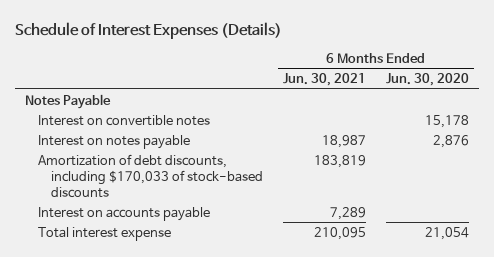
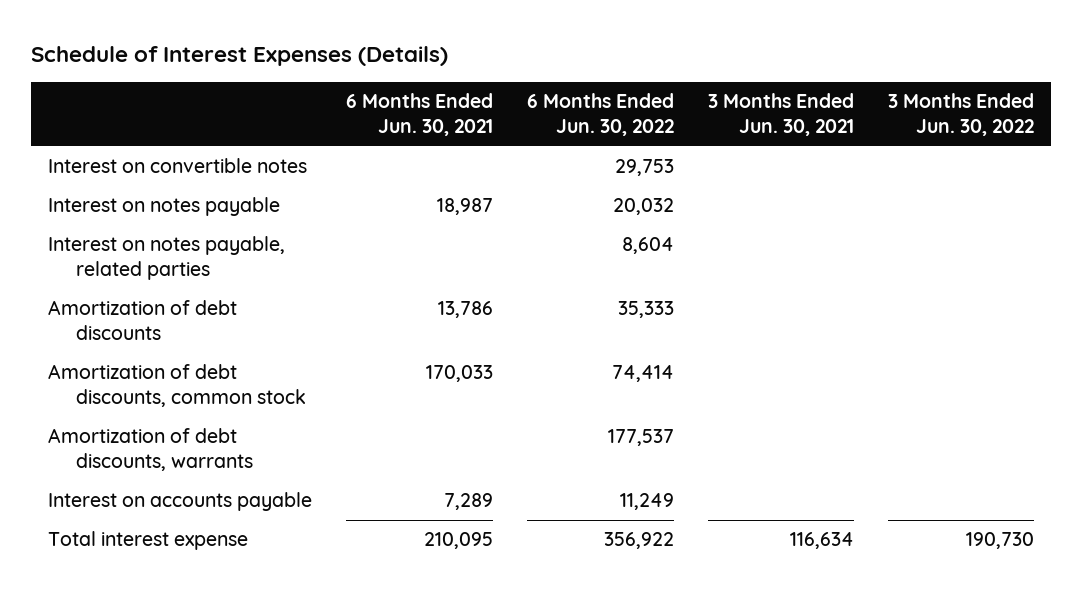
[385,73,469,87] Jun. 30, 2020 -> none
none -> [527,93,675,137] 6 Months Ended Jun. 30, 2022
none -> [708,93,855,137] 3 Months Ended Jun. 30, 2021
none -> [888,93,1035,137] 3 Months Ended Jun. 30, 2022
[24,93,111,109] Notes Payable -> none
none -> [48,236,286,281] Interest on notes payable, related parties
[37,153,263,198] Amortization of debt discounts, including $170,033 of stock-based discounts -> [48,300,238,341] Amortization of debt discounts
[313,154,366,168] 183,819 -> [438,301,494,319] 13,786
none -> [48,364,307,408] Amortization of debt discounts, common stock
none -> [48,428,254,472] Amortization of debt discounts, warrants

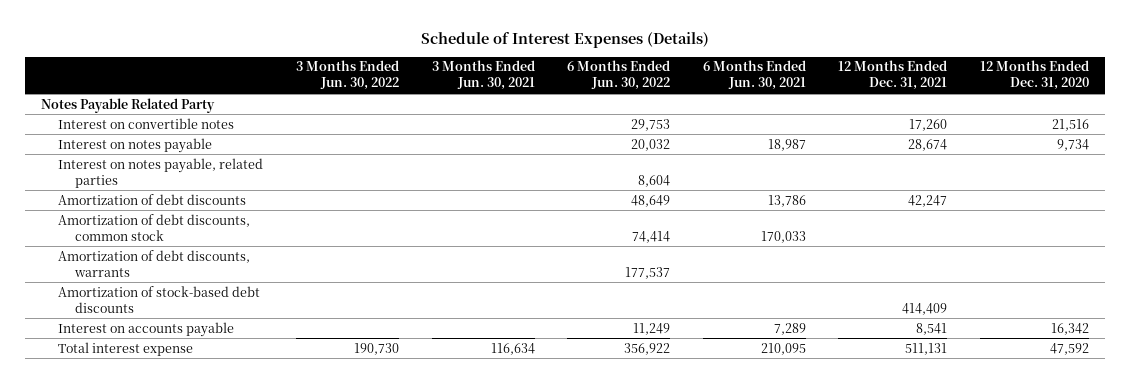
none -> [838,60,948,91] 12 Months Ended Dec. 31, 2021
none -> [979,60,1089,91] 12 Months Ended Dec. 31, 2020
none -> [41,97,216,113] Notes Payable Related Party
[618,301,675,319] 35,333 -> [631,194,671,207] 48,649
none -> [58,285,261,313] Amortization of stock-based debt discounts

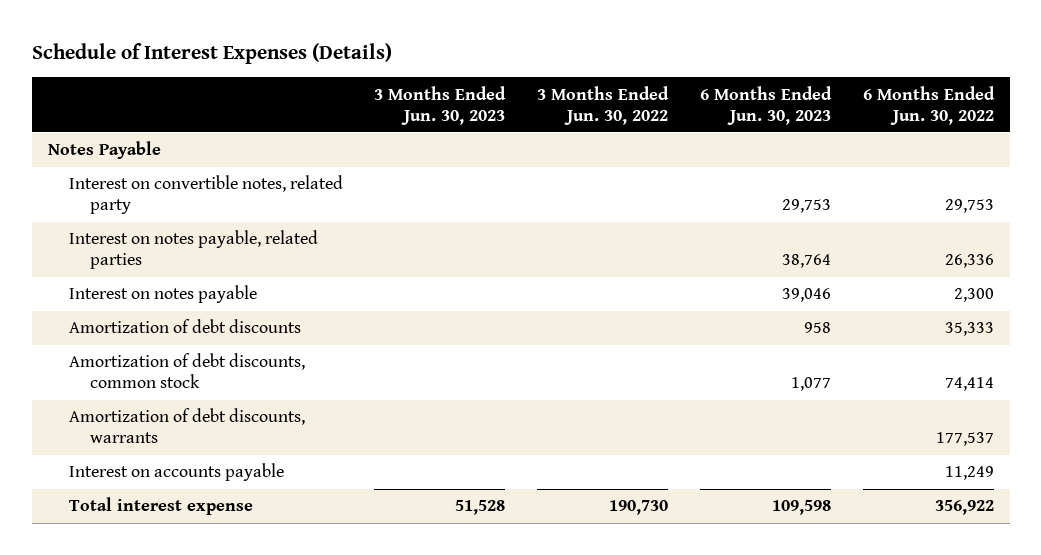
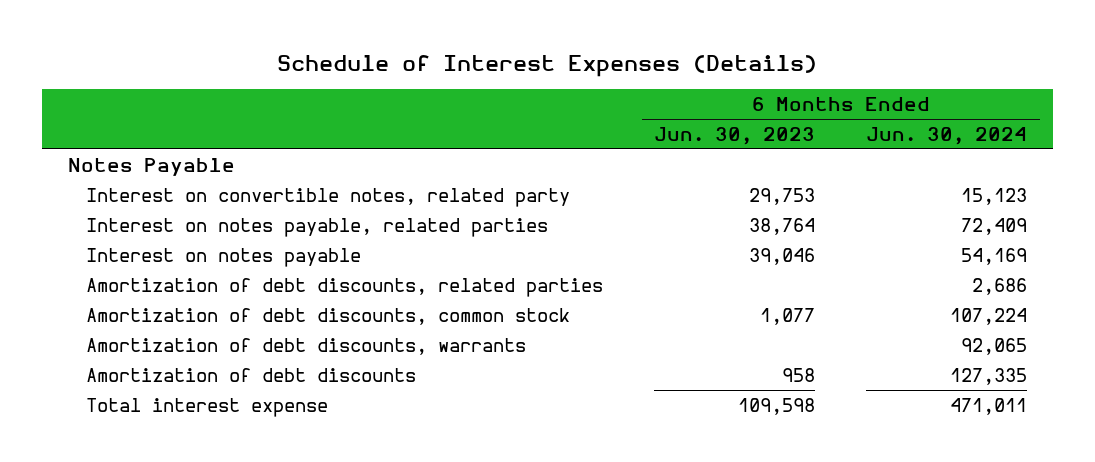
[374,85,507,125] 3 Months Ended Jun. 30, 2023 -> none
[537,85,670,125] 3 Months Ended Jun. 30, 2022 -> none
[862,85,995,125] 6 Months Ended Jun. 30, 2022 -> none
none -> [866,127,1028,146] Jun. 30, 2024
none -> [86,277,604,297] Amortization of debt discounts, related parties
[68,463,284,482] Interest on accounts payable -> none
[68,319,301,334] Amortization of debt discounts -> [86,367,417,382] Amortization of debt discounts

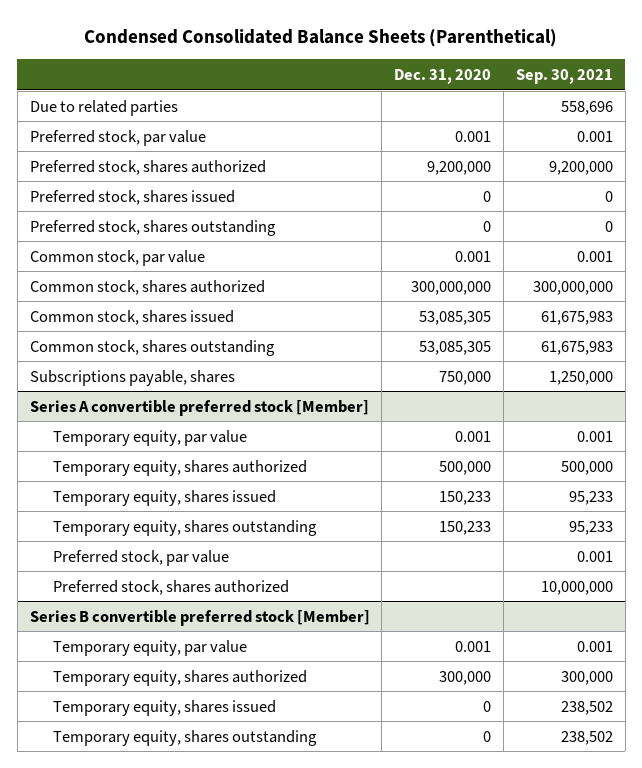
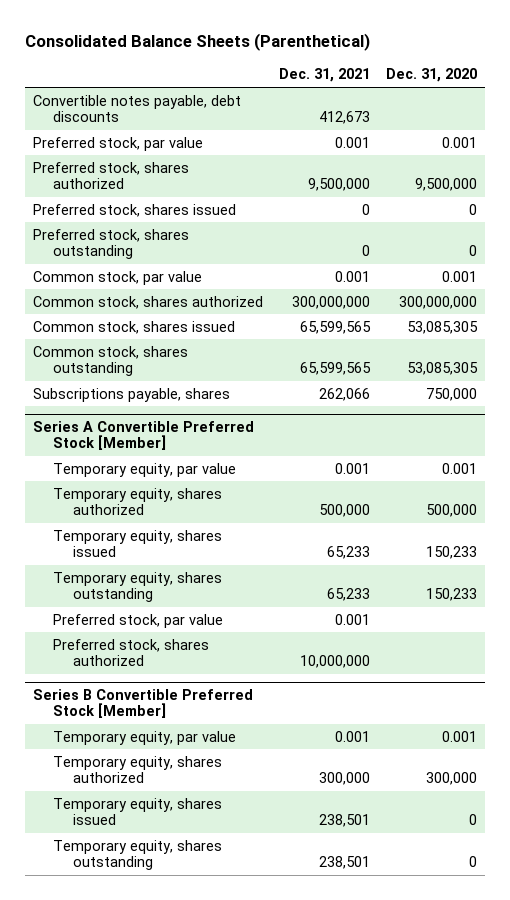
[84,28,558,47] Condensed Consolidated Balance Sheets (Parenthetical) -> [25,33,371,52] Consolidated Balance Sheets (Parenthetical)
[515,69,613,85] Sep. 30, 2021 -> none
none -> [278,68,370,83] Dec. 31, 2021
[29,99,178,116] Due to related parties -> none
none -> [33,94,242,123] Convertible notes payable, debt discounts
[427,160,492,175] 9,200,000 -> [414,178,477,192] 9,500,000
[29,399,369,416] Series A convertible preferred stock [Member] -> [33,421,255,451] Series A Convertible Preferred Stock [Member]
[29,609,370,626] Series B convertible preferred stock [Member] -> [33,689,254,719] Series B Convertible Preferred Stock [Member]

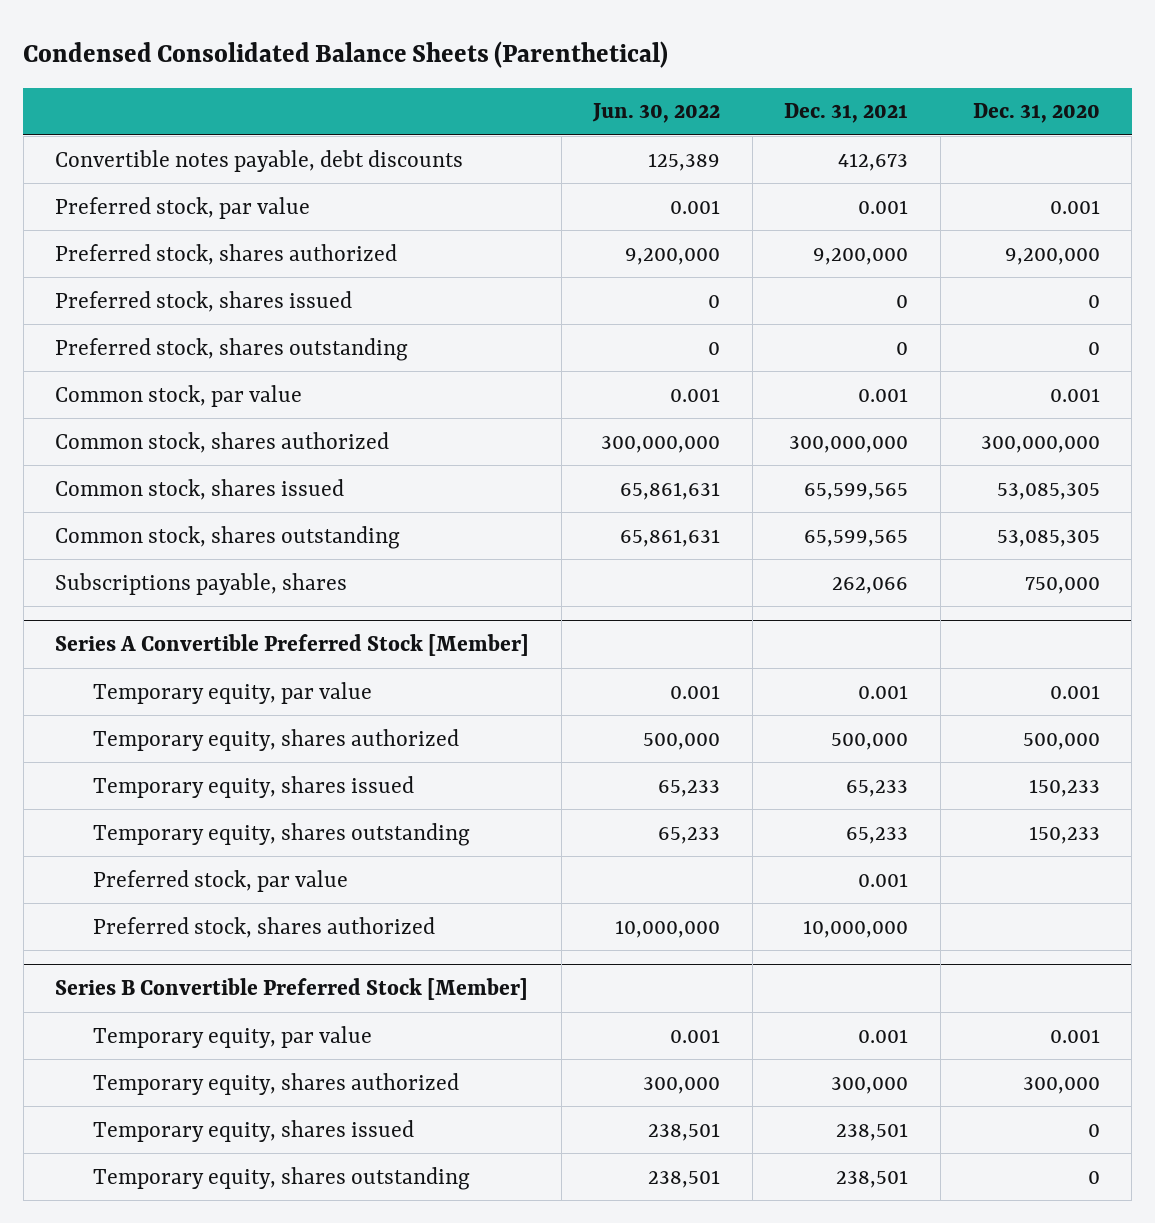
[25,33,371,52] Consolidated Balance Sheets (Parenthetical) -> [23,41,669,69] Condensed Consolidated Balance Sheets (Parenthetical)
none -> [592,103,721,124] Jun. 30, 2022
[307,178,370,192] 9,500,000 -> [813,247,909,265] 9,200,000
[414,178,477,192] 9,500,000 -> [1004,247,1100,265] 9,200,000

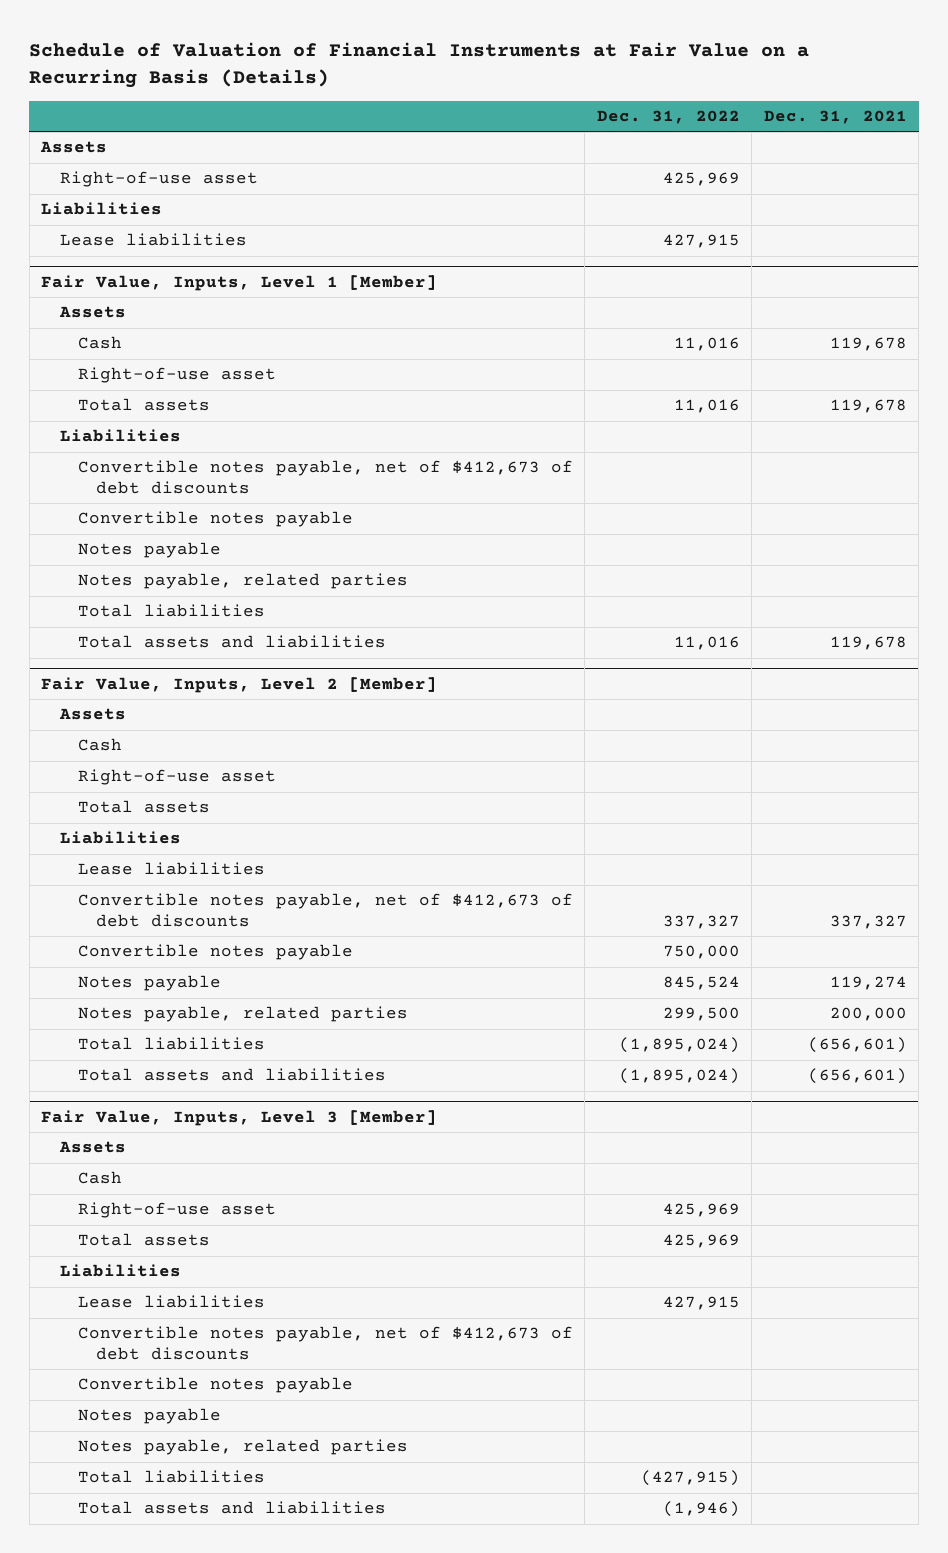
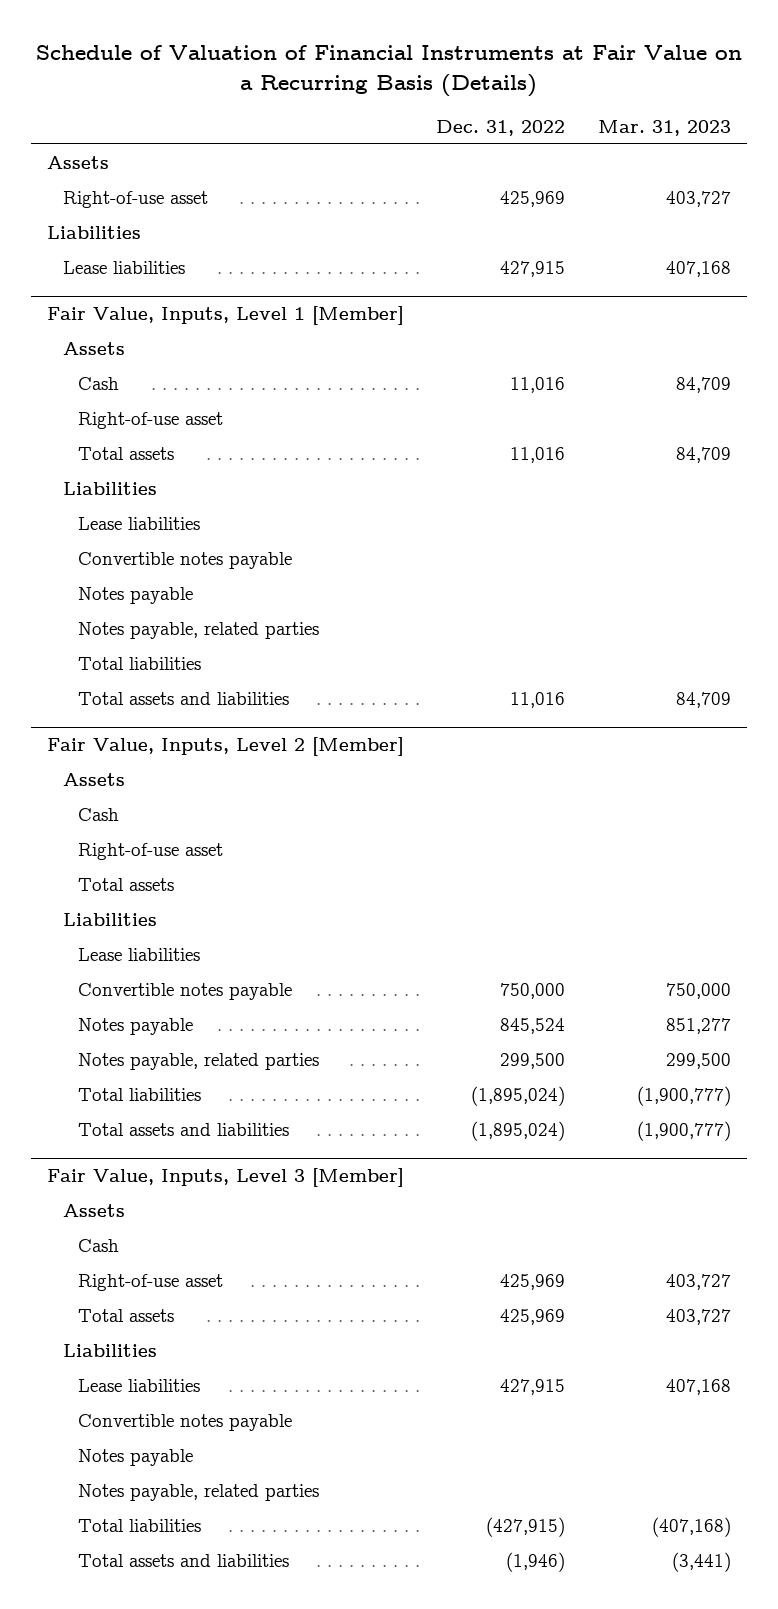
[763,109,907,124] Dec. 31, 2021 -> none
none -> [597,119,731,136] Mar. 31, 2023
[77,460,573,494] Convertible notes payable, net of $412,673 of debt discounts -> none
none -> [78,517,201,531] Lease liabilities
[77,893,573,927] Convertible notes payable, net of $412,673 of debt discounts -> none
[77,1326,573,1360] Convertible notes payable, net of $412,673 of debt discounts -> none

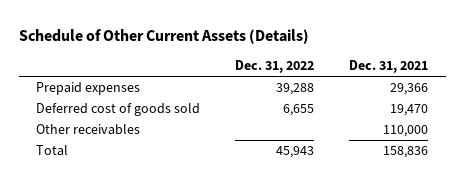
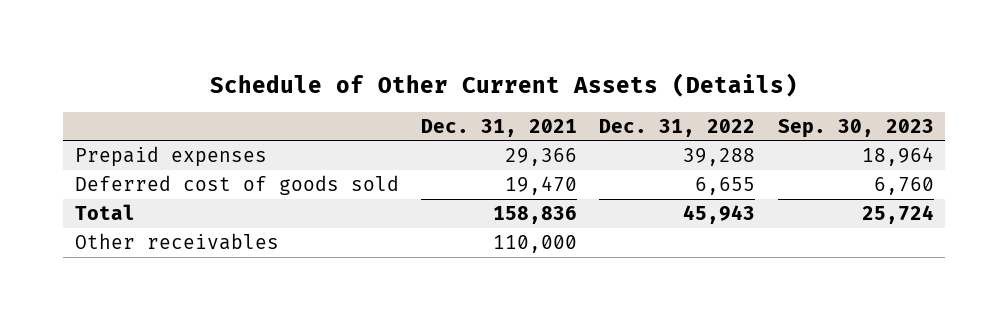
none -> [777,118,934,138] Sep. 30, 2023
[36,124,141,136] Other receivables -> [74,232,279,250] Other receivables

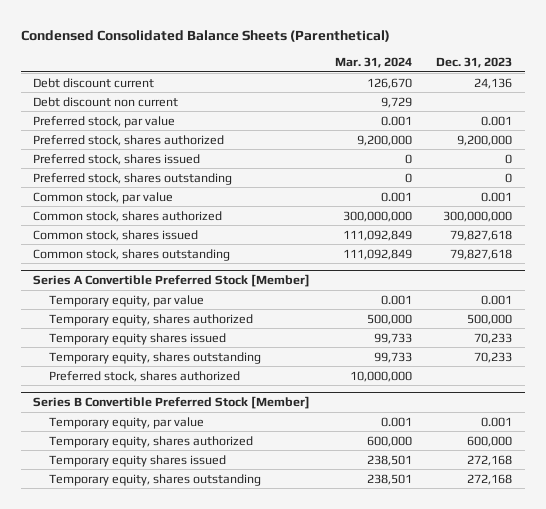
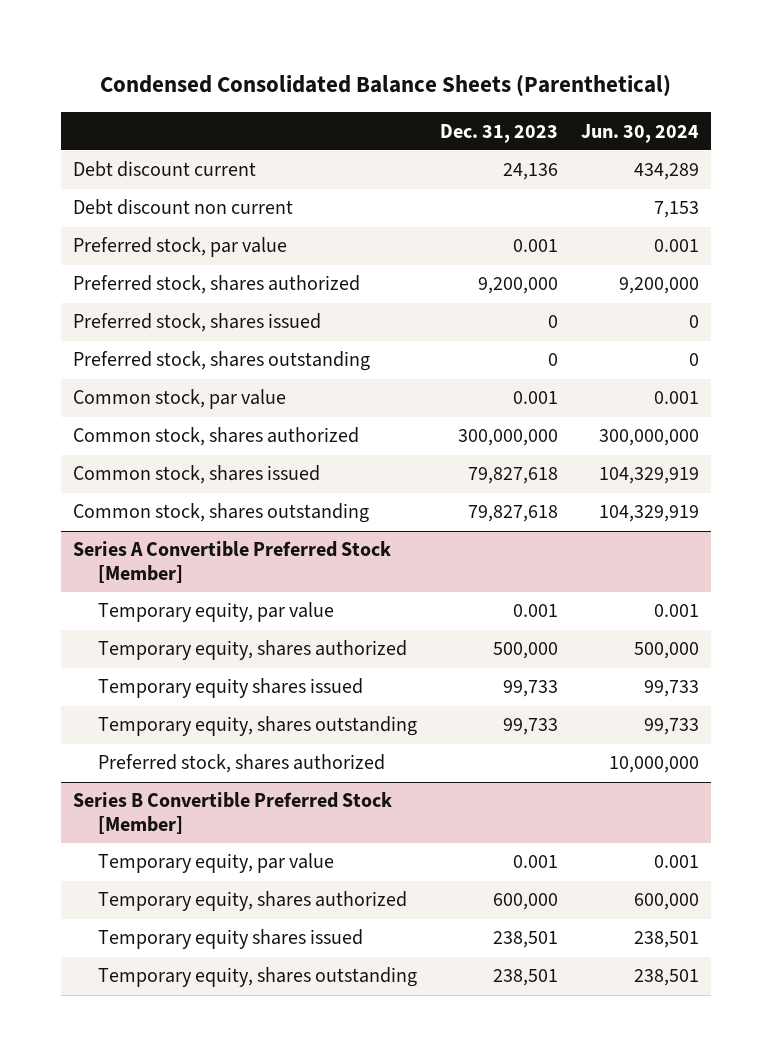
[334,57,412,69] Mar. 31, 2024 -> none
none -> [581,123,700,143] Jun. 30, 2024
[474,332,513,344] 70,233 -> [503,680,559,698] 99,733
[474,351,513,363] 70,233 -> [503,718,559,736] 99,733
[467,454,513,466] 272,168 -> [493,931,559,949] 238,501
[467,473,513,485] 272,168 -> [493,969,559,987] 238,501

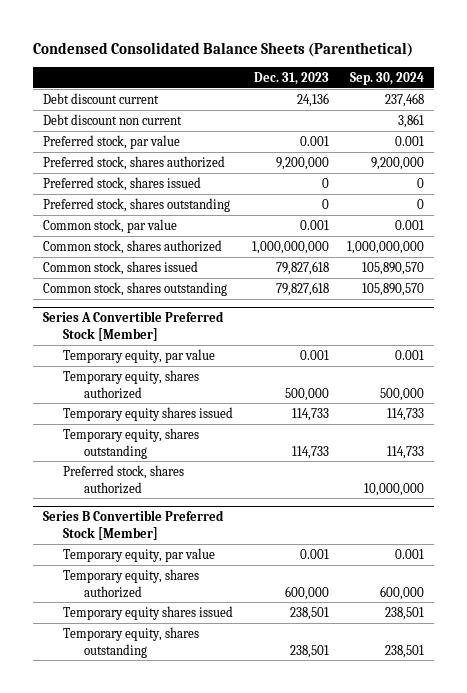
[581,123,700,143] Jun. 30, 2024 -> none
none -> [350,71,425,85] Sep. 30, 2024
[458,429,559,447] 300,000,000 -> [251,240,329,254] 1,000,000,000
[503,680,559,698] 99,733 -> [291,407,329,421] 114,733
[503,718,559,736] 99,733 -> [291,445,329,459] 114,733

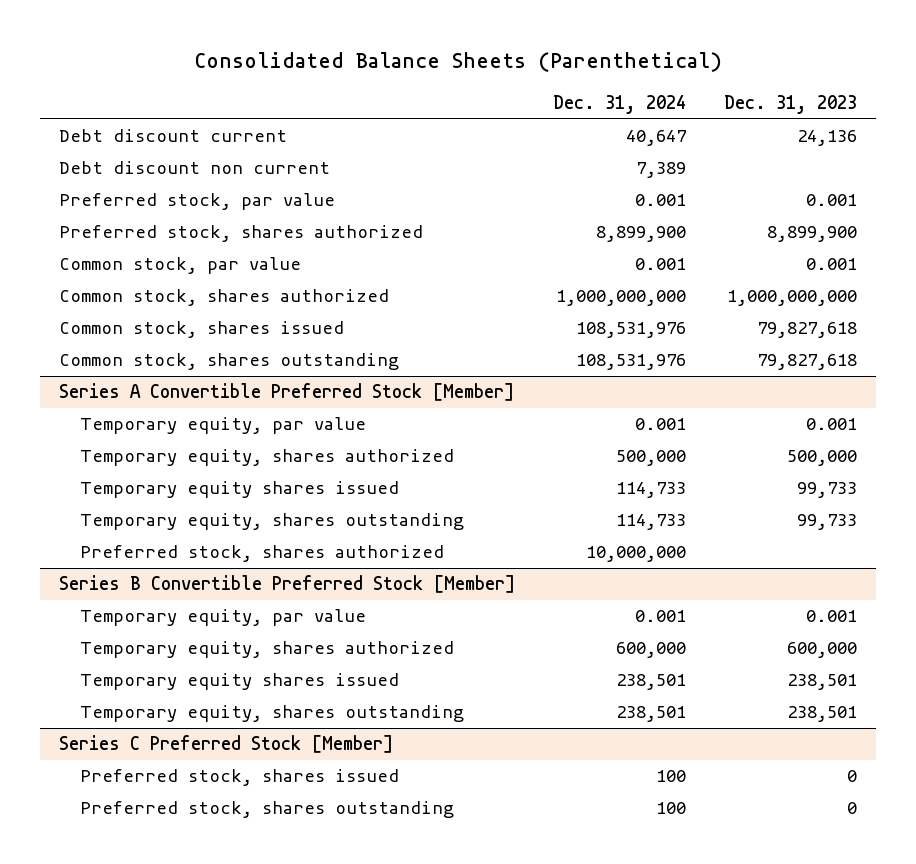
[33,41,414,57] Condensed Consolidated Balance Sheets (Parenthetical) -> [193,52,722,73] Consolidated Balance Sheets (Parenthetical)
[350,71,425,85] Sep. 30, 2024 -> none
none -> [552,95,686,115] Dec. 31, 2024
[42,176,201,191] Preferred stock, shares issued -> none
[42,197,230,212] Preferred stock, shares outstanding -> none
[275,156,329,170] 9,200,000 -> [766,226,857,243] 8,899,900
[291,407,329,421] 114,733 -> [796,482,857,499] 99,733
[291,445,329,459] 114,733 -> [796,514,857,531] 99,733
none -> [58,735,393,754] Series C Preferred Stock [Member]
none -> [80,769,400,787] Preferred stock, shares issued
none -> [80,801,455,819] Preferred stock, shares outstanding

